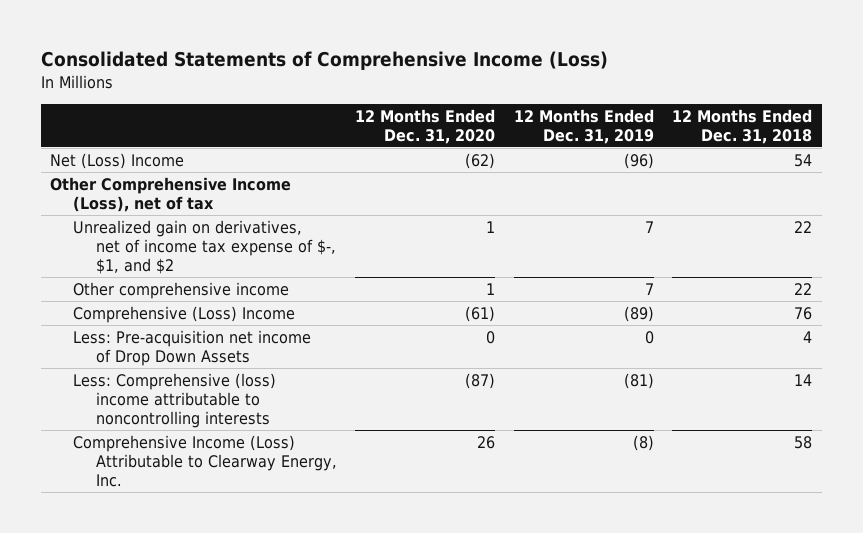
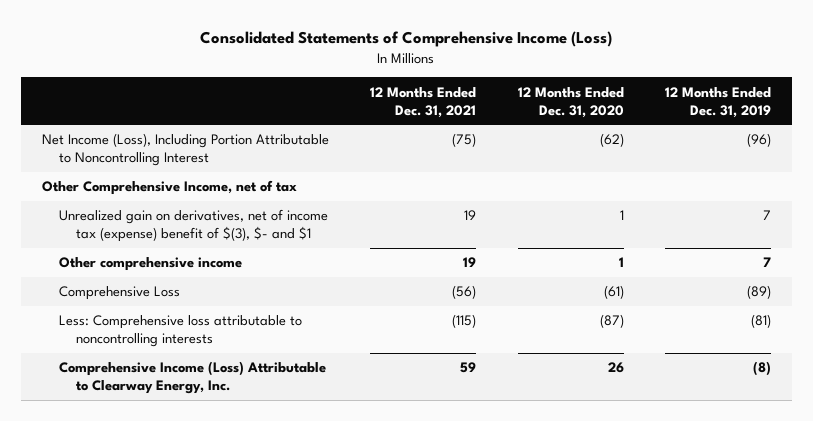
[672,108,813,144] 12 Months Ended Dec. 31, 2018 -> none
none -> [370,86,477,118] 12 Months Ended Dec. 31, 2021
[50,152,185,169] Net (Loss) Income -> [41,133,329,167] Net Income (Loss), Including Portion Attributable to Noncontrolling Interest
[50,176,292,212] Other Comprehensive Income (Loss), net of tax -> [41,180,297,196] Other Comprehensive Income, net of tax
[72,219,336,274] Unrealized gain on derivatives, net of income tax expense of $-, $1, and $2 -> [58,209,328,243] Unrealized gain on derivatives, net of income tax (expense) benefit of $(3), $- and $1
[72,329,311,366] Less: Pre-acquisition net income of Drop Down Assets -> none
[72,305,295,323] Comprehensive (Loss) Income -> [58,286,180,301] Comprehensive Loss
[72,372,276,428] Less: Comprehensive (loss) income attributable to noncontrolling interests -> [58,315,302,348] Less: Comprehensive loss attributable to noncontrolling interests

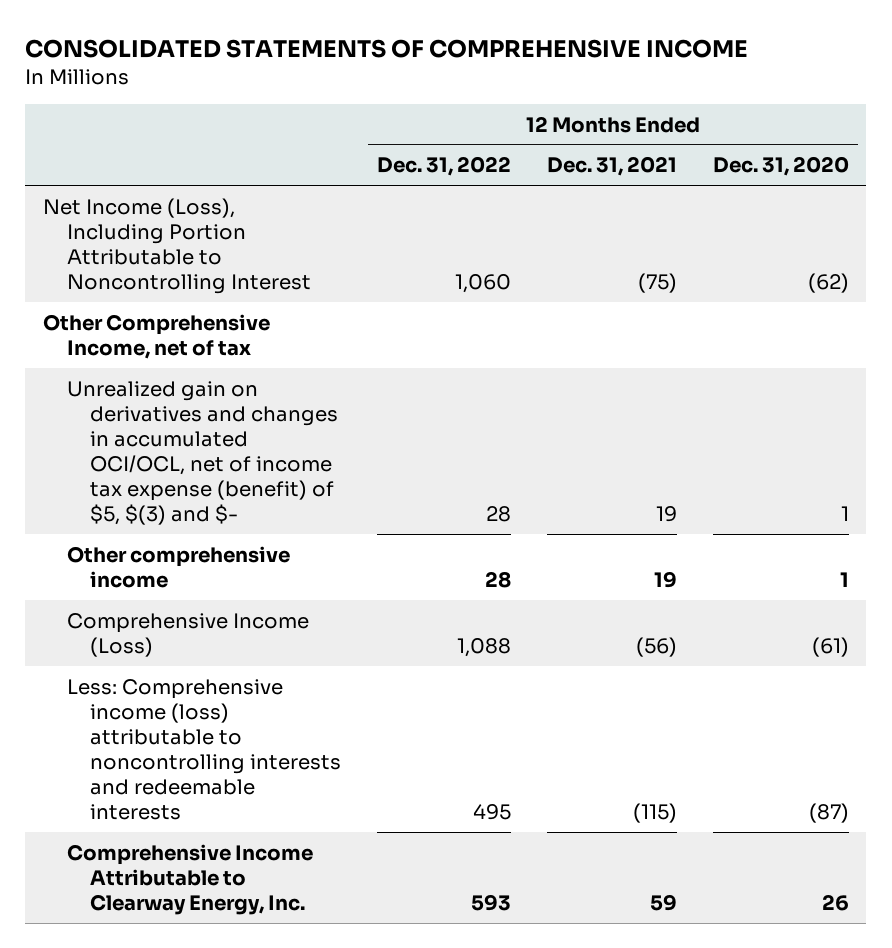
[200,31,613,48] Consolidated Statements of Comprehensive Income (Loss) -> [25,38,749,58] CONSOLIDATED STATEMENTS OF COMPREHENSIVE INCOME
[665,86,772,118] 12 Months Ended Dec. 31, 2019 -> none
none -> [377,156,512,177] Dec. 31, 2022
[58,209,328,243] Unrealized gain on derivatives, net of income tax (expense) benefit of $(3), $- and $1 -> [66,380,339,525] Unrealized gain on derivatives and changes in accumulated OCI/OCL, net of income tax expense (benefit) of $5, $(3) and $-
[58,286,180,301] Comprehensive Loss -> [66,612,309,657] Comprehensive Income (Loss)
[58,315,302,348] Less: Comprehensive loss attributable to noncontrolling interests -> [66,678,342,820] Less: Comprehensive income (loss) attributable to noncontrolling interests and redeemable interests
[58,361,326,395] Comprehensive Income (Loss) Attributable to Clearway Energy, Inc. -> [66,843,313,915] Comprehensive Income Attributable to Clearway Energy, Inc.

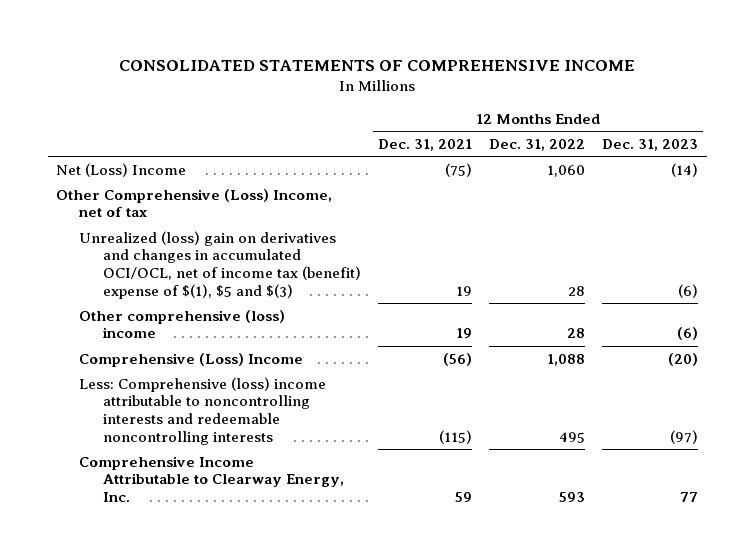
[712,156,849,177] Dec. 31, 2020 -> none
none -> [602,138,699,151] Dec. 31, 2023
[43,197,311,294] Net Income (Loss), Including Portion Attributable to Noncontrolling Interest -> [56,162,187,177] Net (Loss) Income
[43,313,271,359] Other Comprehensive Income, net of tax -> [56,188,333,218] Other Comprehensive (Loss) Income, net of tax
[66,380,339,525] Unrealized gain on derivatives and changes in accumulated OCI/OCL, net of income tax expense (benefit) of $5, $(3) and $- -> [79,230,361,299] Unrealized (loss) gain on derivatives and changes in accumulated OCI/OCL, net of income tax (benefit) expense of $(1), $5 and $(3)
[66,545,290,588] Other comprehensive income -> [79,309,286,339] Other comprehensive (loss) income
[66,612,309,657] Comprehensive Income (Loss) -> [79,352,304,367] Comprehensive (Loss) Income
[66,678,342,820] Less: Comprehensive income (loss) attributable to noncontrolling interests and redeemable interests -> [79,376,327,445] Less: Comprehensive (loss) income attributable to noncontrolling interests and redeemable noncontrolling interests

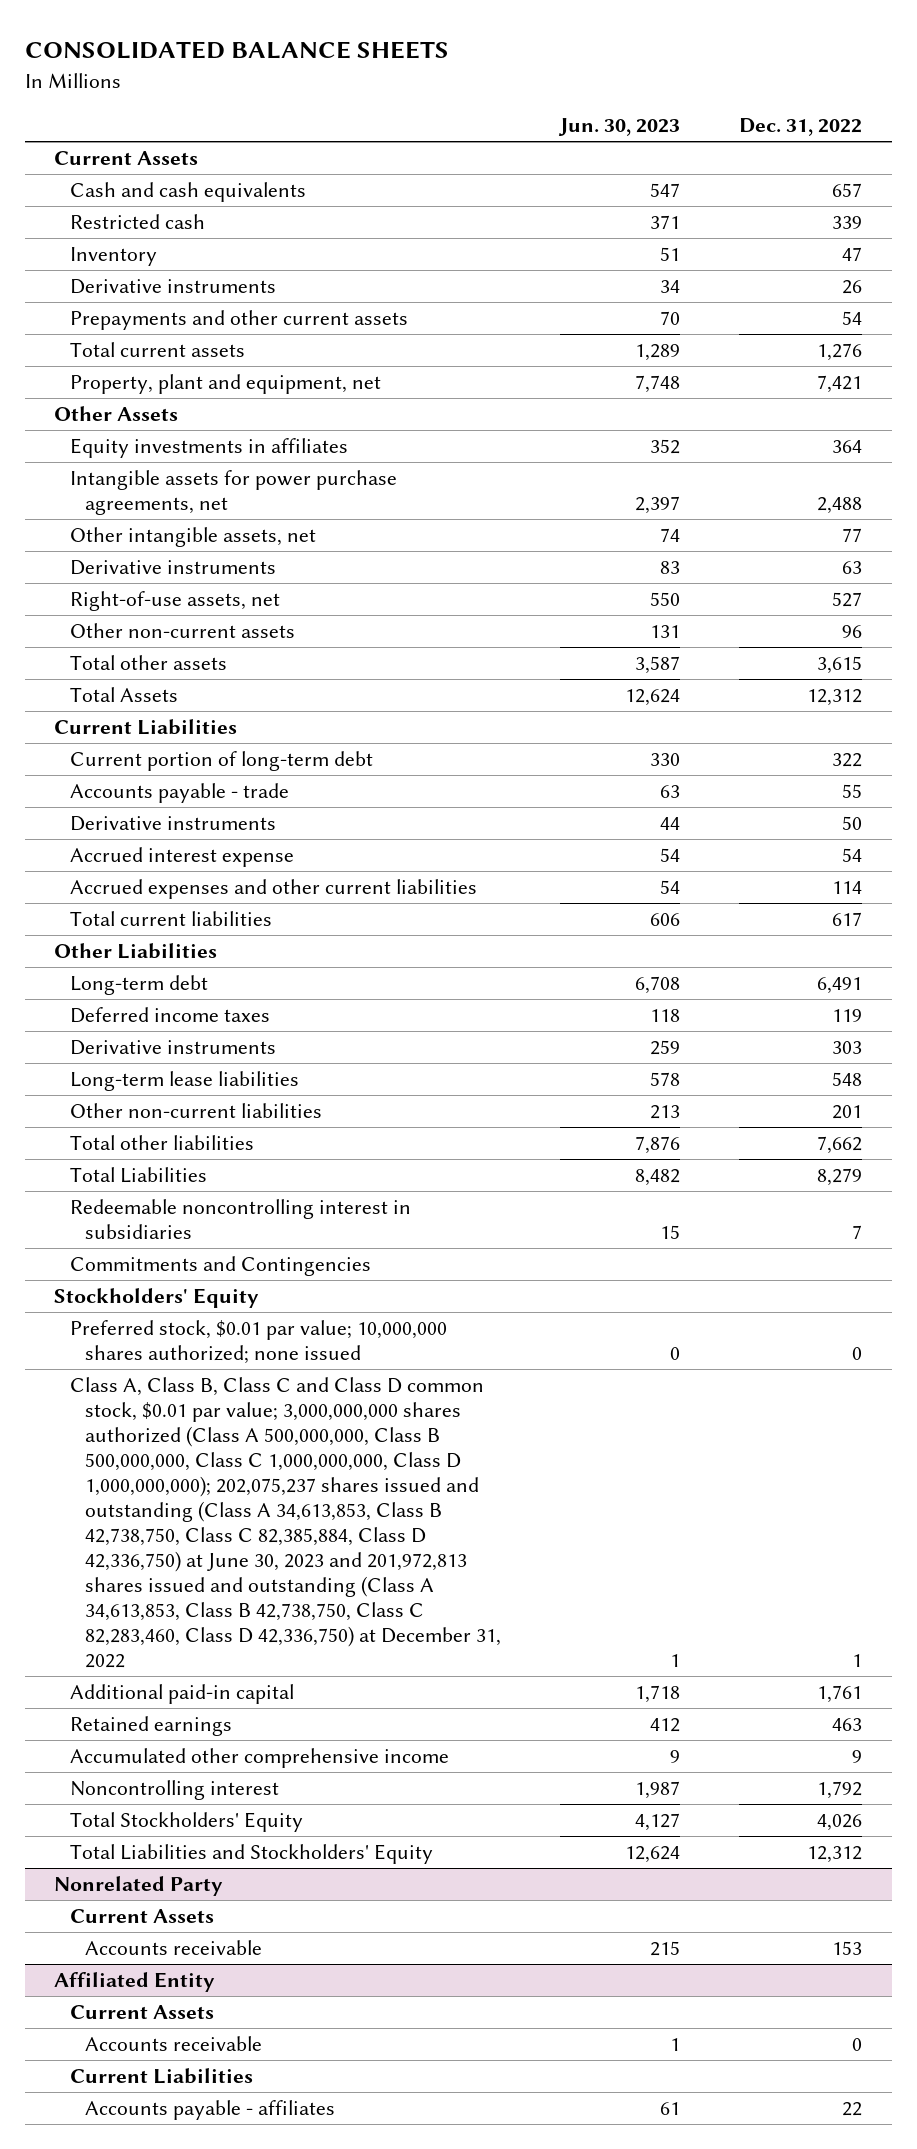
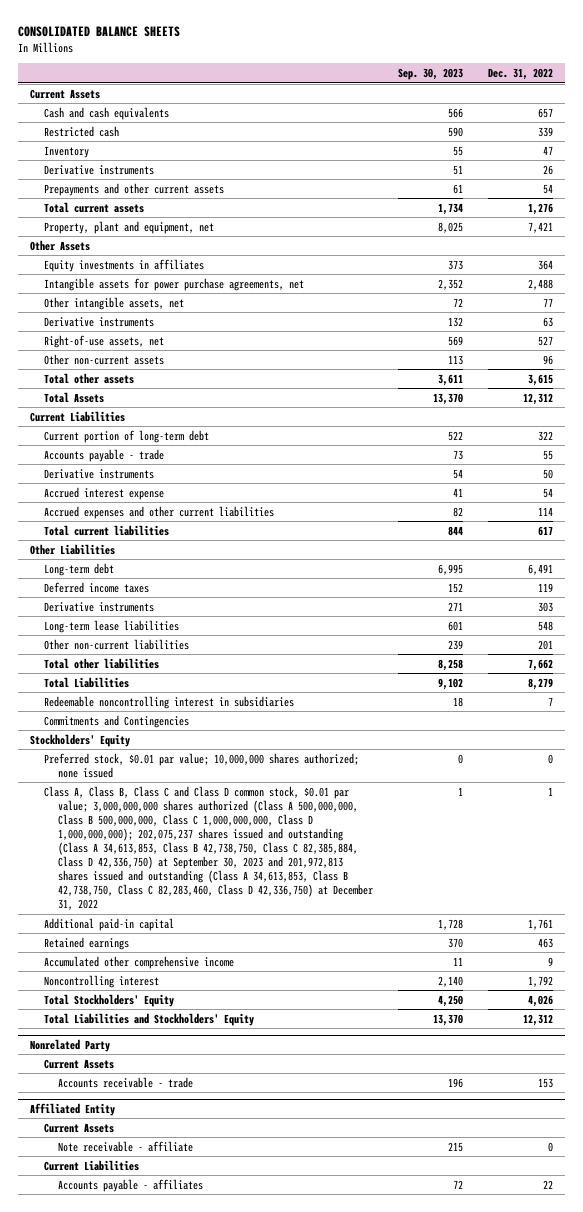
[558,118,681,137] Jun. 30, 2023 -> none
none -> [398,68,464,81] Sep. 30, 2023
[69,1376,502,1669] Class A, Class B, Class C and Class D common stock, $0.01 par value; 3,000,000,000 shares authorized (Class A 500,000,000, Class B 500,000,000, Class C 1,000,000,000, Class D 1,000,000,000); 202,075,237 shares issued and outstanding (Class A 34,613,853, Class B 42,738,750, Class C 82,385,884, Class D 42,336,750) at June 30, 2023 and 201,972,813 shares issued and outstanding (Class A 34,613,853, Class B 42,738,750, Class C 82,283,460, Class D 42,336,750) at December 31, 2022 -> [44,785,374,911] Class A, Class B, Class C and Class D common stock, $0.01 par value; 3,000,000,000 shares authorized (Class A 500,000,000, Class B 500,000,000, Class C 1,000,000,000, Class D 1,000,000,000); 202,075,237 shares issued and outstanding (Class A 34,613,853, Class B 42,738,750, Class C 82,385,884, Class D 42,336,750) at September 30, 2023 and 201,972,813 shares issued and outstanding (Class A 34,613,853, Class B 42,738,750, Class C 82,283,460, Class D 42,336,750) at December 31, 2022
[85,1939,263,1955] Accounts receivable -> [58,1076,194,1088] Accounts receivable - trade
[85,2035,263,2051] Accounts receivable -> none
none -> [58,1140,194,1152] Note receivable - affiliate

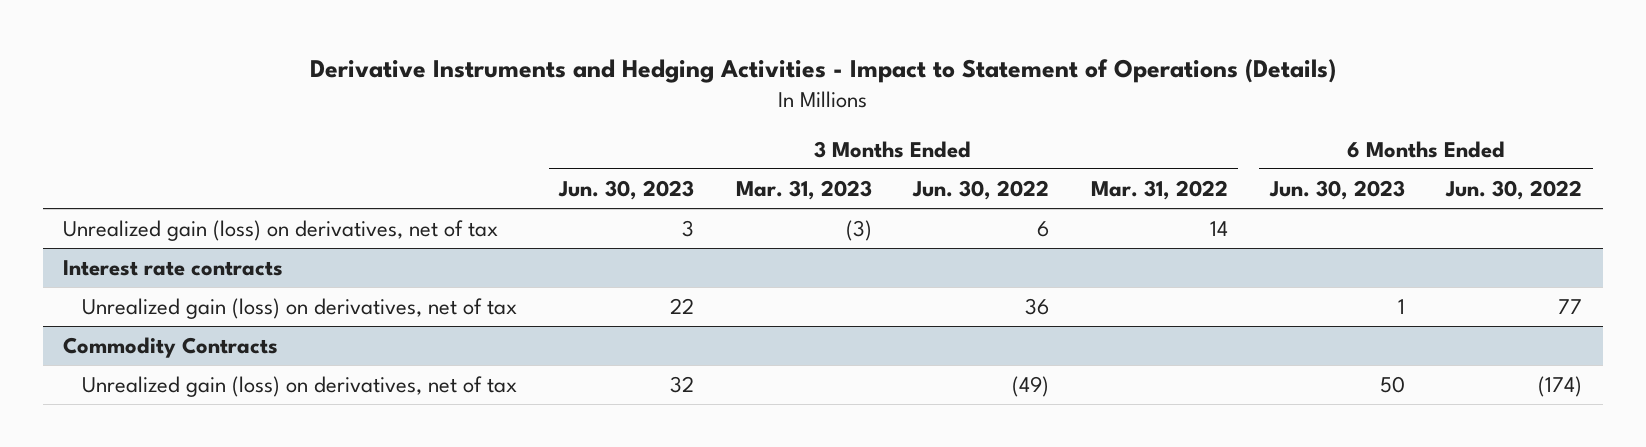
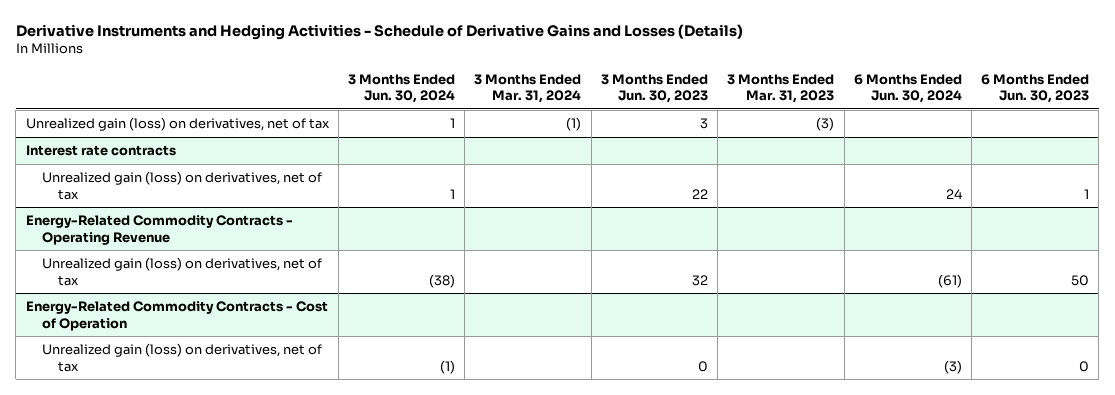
[309,59,1336,84] Derivative Instruments and Hedging Activities - Impact to Statement of Operations (Details) -> [15,23,743,40] Derivative Instruments and Hedging Activities - Schedule of Derivative Gains and Losses (Details)
[912,179,1050,200] Jun. 30, 2022 -> none
[1090,179,1228,200] Mar. 31, 2022 -> none
[1445,179,1583,200] Jun. 30, 2022 -> none
none -> [348,73,456,104] 3 Months Ended Jun. 30, 2024
none -> [474,73,582,104] 3 Months Ended Mar. 31, 2024
none -> [853,73,962,104] 6 Months Ended Jun. 30, 2024
[63,337,279,359] Commodity Contracts -> [25,214,293,245] Energy-Related Commodity Contracts - Operating Revenue
none -> [25,300,328,331] Energy-Related Commodity Contracts - Cost of Operation
none -> [41,342,322,372] Unrealized gain (loss) on derivatives, net of tax

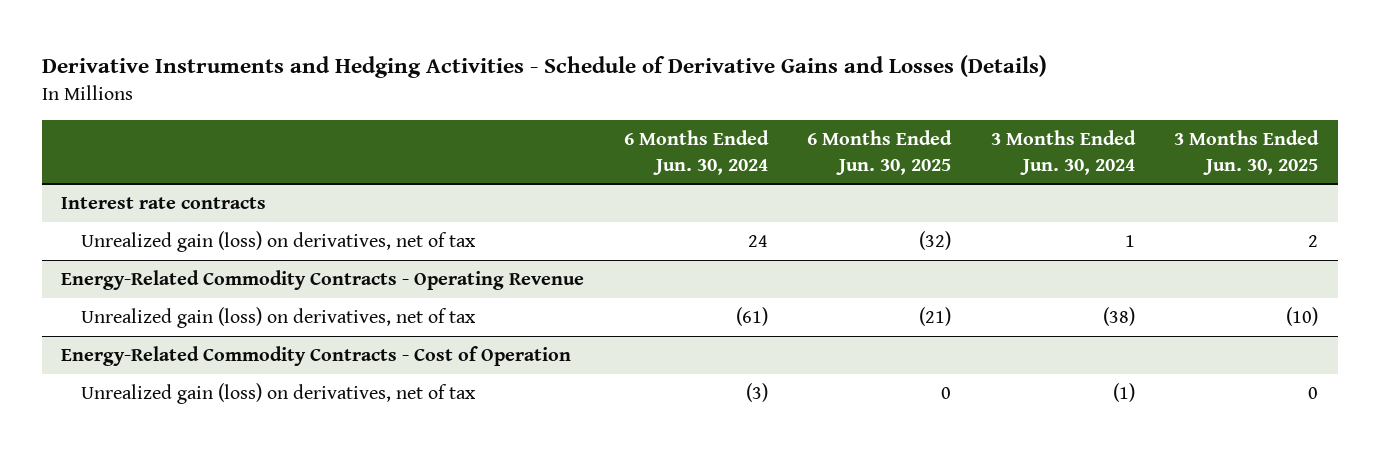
[474,73,582,104] 3 Months Ended Mar. 31, 2024 -> none
[600,73,708,104] 3 Months Ended Jun. 30, 2023 -> none
[727,73,835,104] 3 Months Ended Mar. 31, 2023 -> none
[981,73,1090,104] 6 Months Ended Jun. 30, 2023 -> none
none -> [807,130,953,175] 6 Months Ended Jun. 30, 2025
none -> [1173,130,1319,175] 3 Months Ended Jun. 30, 2025
[25,116,330,131] Unrealized gain (loss) on derivatives, net of tax -> none

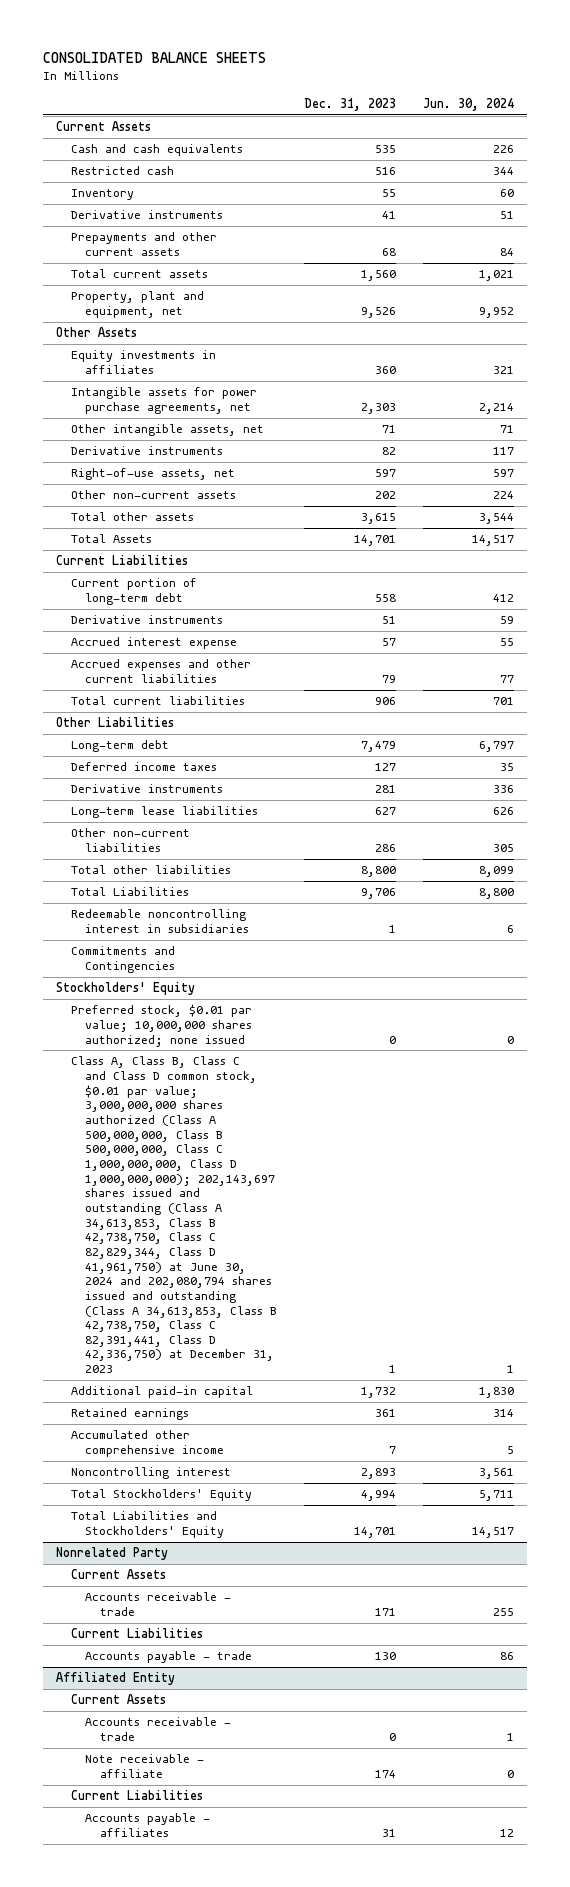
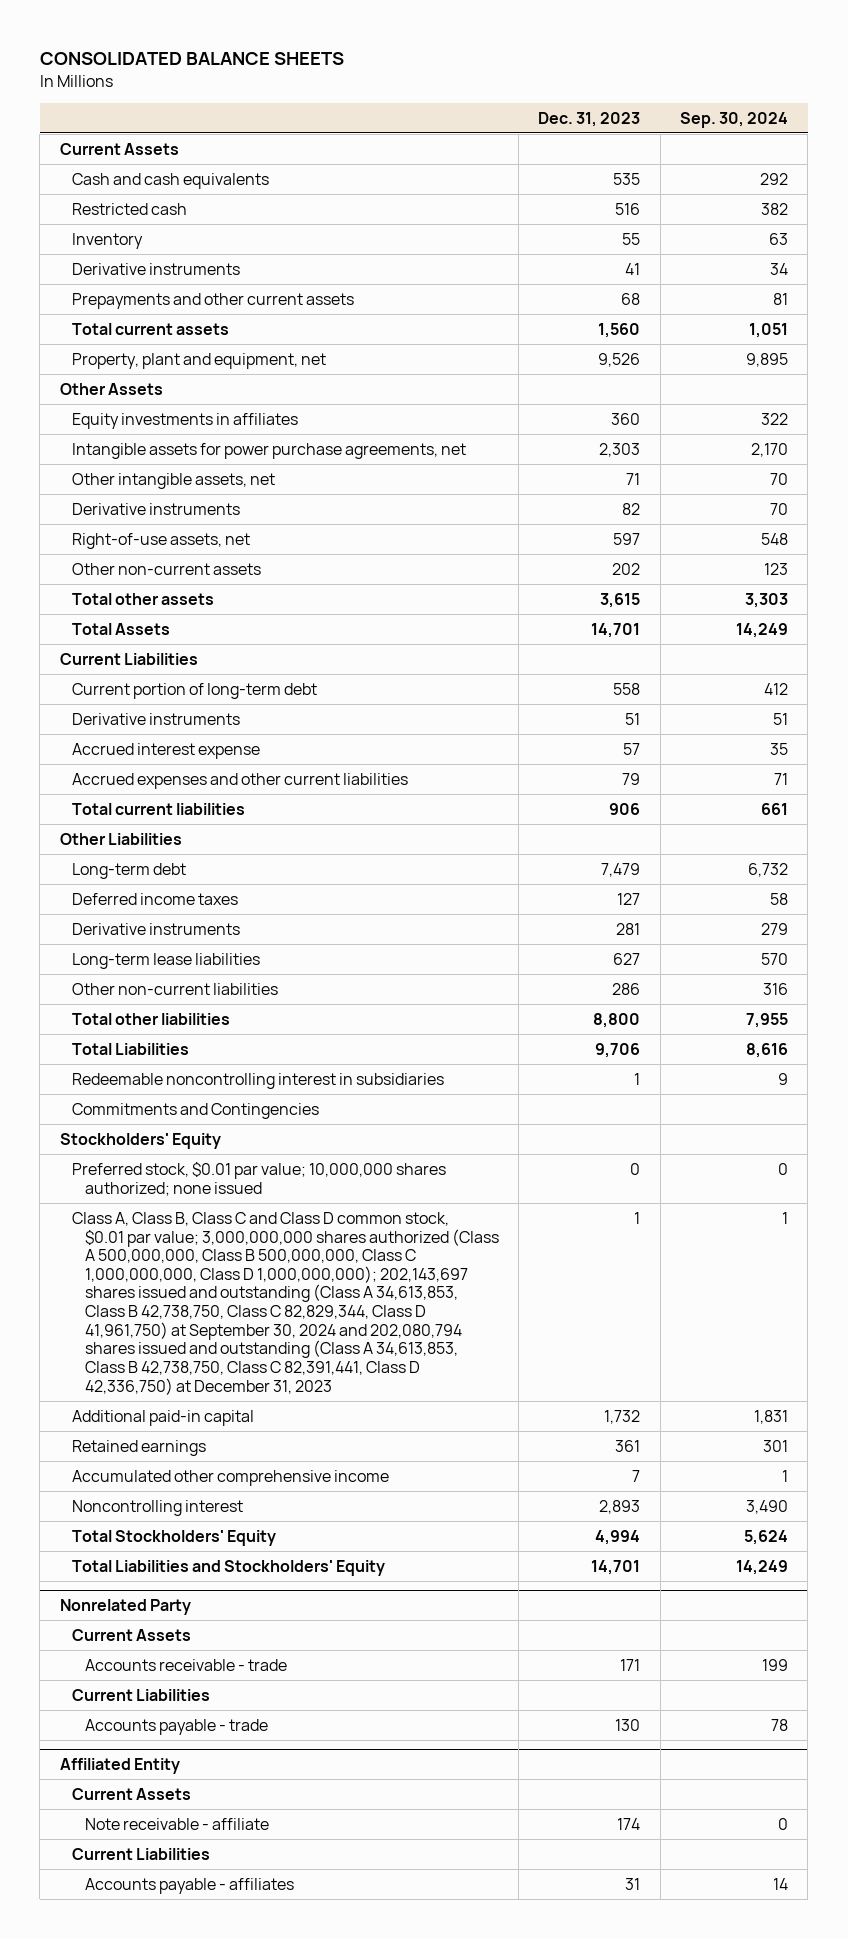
[422,97,514,111] Jun. 30, 2024 -> none
none -> [680,111,789,128] Sep. 30, 2024
[70,1056,278,1374] Class A, Class B, Class C and Class D common stock, $0.01 par value; 3,000,000,000 shares authorized (Class A 500,000,000, Class B 500,000,000, Class C 1,000,000,000, Class D 1,000,000,000); 202,143,697 shares issued and outstanding (Class A 34,613,853, Class B 42,738,750, Class C 82,829,344, Class D 41,961,750) at June 30, 2024 and 202,080,794 shares issued and outstanding (Class A 34,613,853, Class B 42,738,750, Class C 82,391,441, Class D 42,336,750) at December 31, 2023 -> [72,1211,499,1395] Class A, Class B, Class C and Class D common stock, $0.01 par value; 3,000,000,000 shares authorized (Class A 500,000,000, Class B 500,000,000, Class C 1,000,000,000, Class D 1,000,000,000); 202,143,697 shares issued and outstanding (Class A 34,613,853, Class B 42,738,750, Class C 82,829,344, Class D 41,961,750) at September 30, 2024 and 202,080,794 shares issued and outstanding (Class A 34,613,853, Class B 42,738,750, Class C 82,391,441, Class D 42,336,750) at December 31, 2023
[85,1717,232,1742] Accounts receivable - trade -> none

